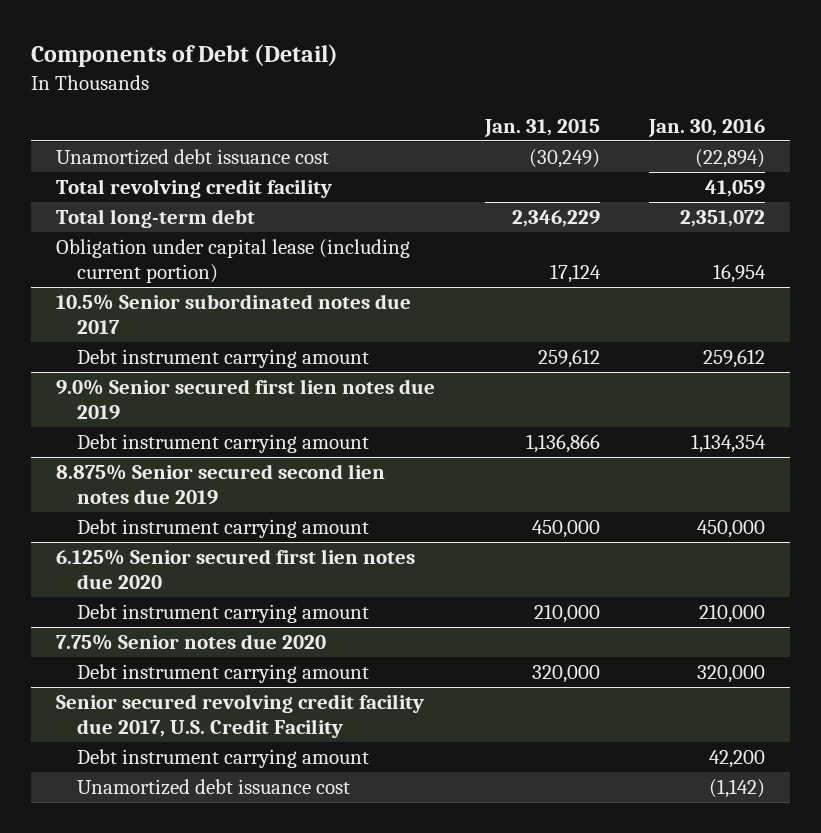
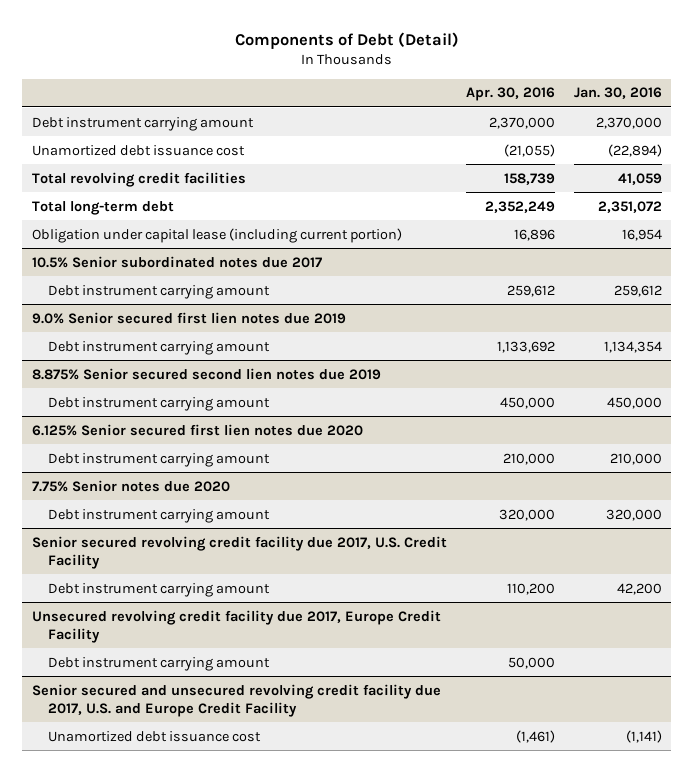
[483,118,600,137] Jan. 31, 2015 -> none
none -> [465,87,555,102] Apr. 30, 2016
none -> [31,116,254,131] Debt instrument carrying amount
[55,179,332,199] Total revolving credit facility -> [31,171,246,187] Total revolving credit facilities
none -> [31,609,441,643] Unsecured revolving credit facility due 2017, Europe Credit Facility
none -> [48,656,271,671] Debt instrument carrying amount
none -> [31,683,441,717] Senior secured and unsecured revolving credit facility due 2017, U.S. and Europe Credit Facility
[709,779,766,799] (1,142) -> [625,729,662,743] (1,141)

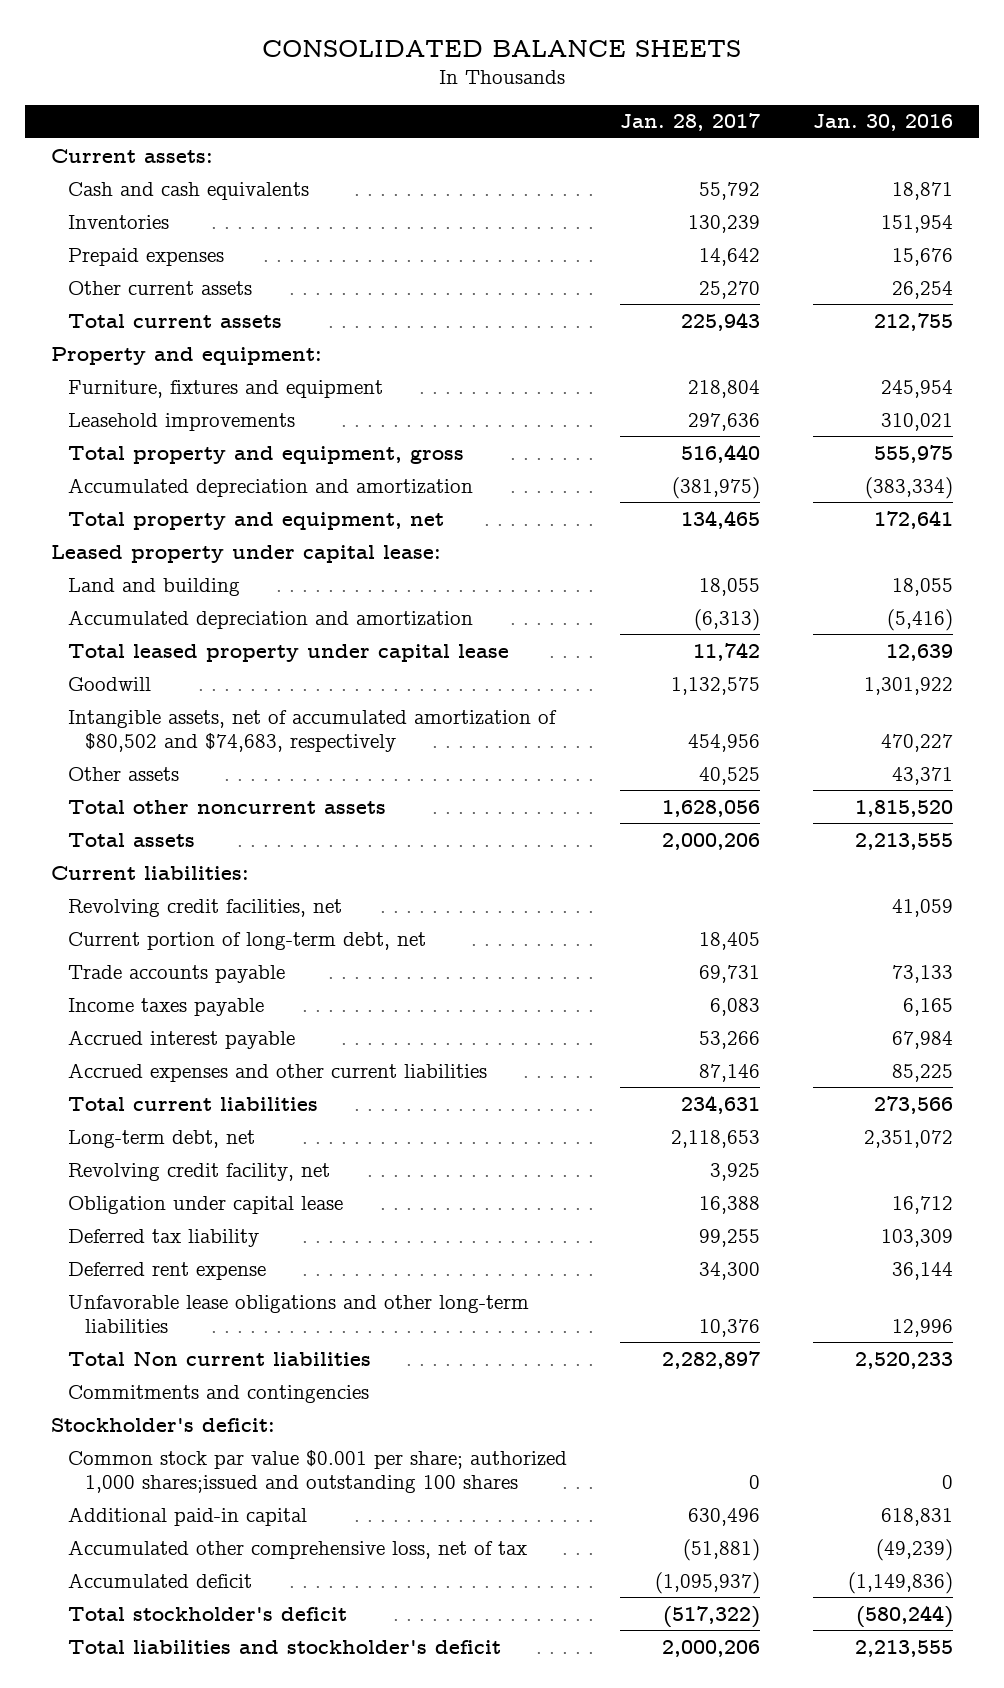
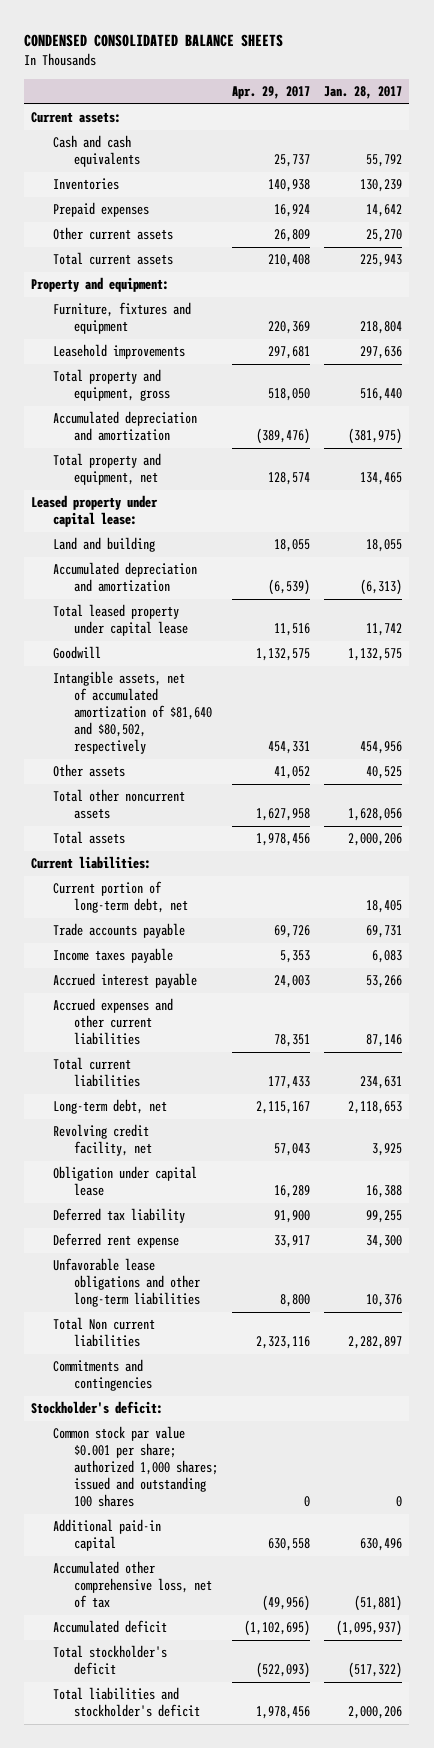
[262,39,742,57] CONSOLIDATED BALANCE SHEETS -> [24,33,284,47] CONDENSED CONSOLIDATED BALANCE SHEETS
[812,114,953,132] Jan. 30, 2016 -> none
none -> [232,86,311,100] Apr. 29, 2017
[68,709,558,752] Intangible assets, net of accumulated amortization of $80,502 and $74,683, respectively -> [52,671,213,755] Intangible assets, net of accumulated amortization of $81,640 and $80,502, respectively
[68,898,343,917] Revolving credit facilities, net -> none
[68,1449,568,1493] Common stock par value $0.001 per share; authorized 1,000 shares;issued and outstanding 100 shares -> [52,1426,219,1508] Common stock par value $0.001 per share; authorized 1,000 shares; issued and outstanding 100 shares

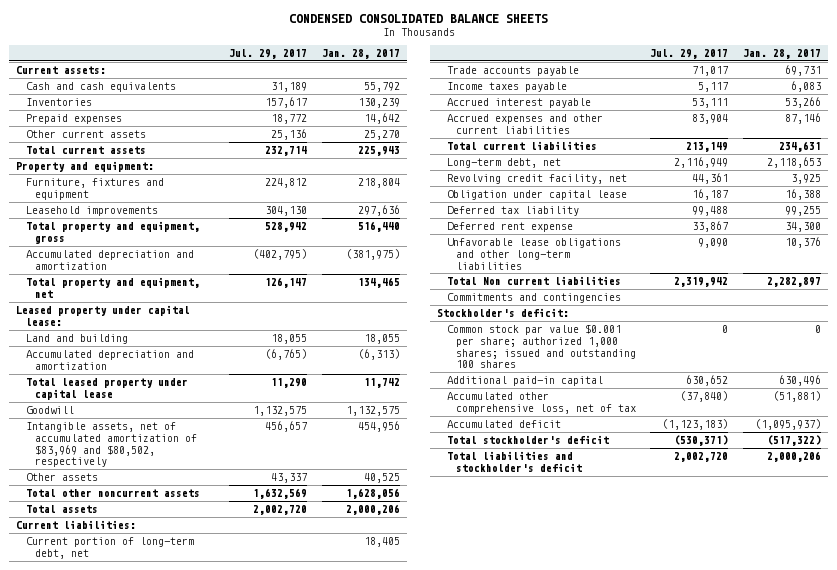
[232,86,311,100] Apr. 29, 2017 -> none
none -> [229,48,308,59] Jul. 29, 2017
[52,671,213,755] Intangible assets, net of accumulated amortization of $81,640 and $80,502, respectively -> [25,422,197,468] Intangible assets, net of accumulated amortization of $83,969 and $80,502, respectively

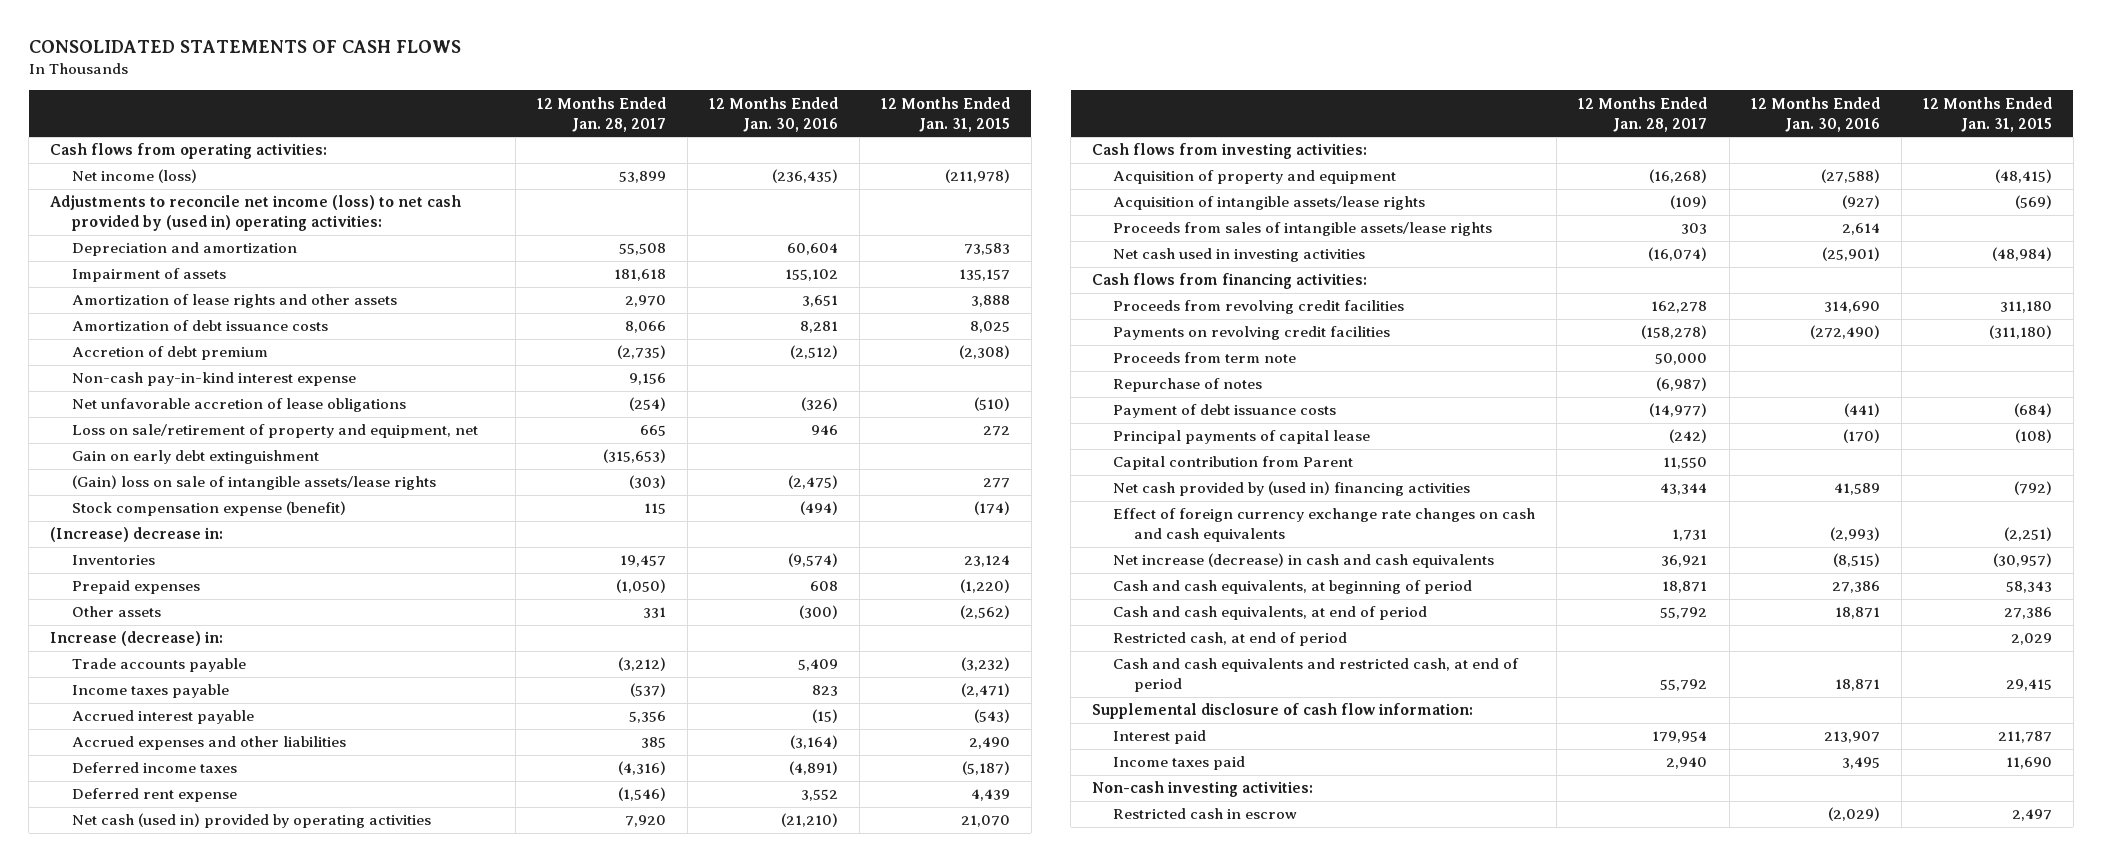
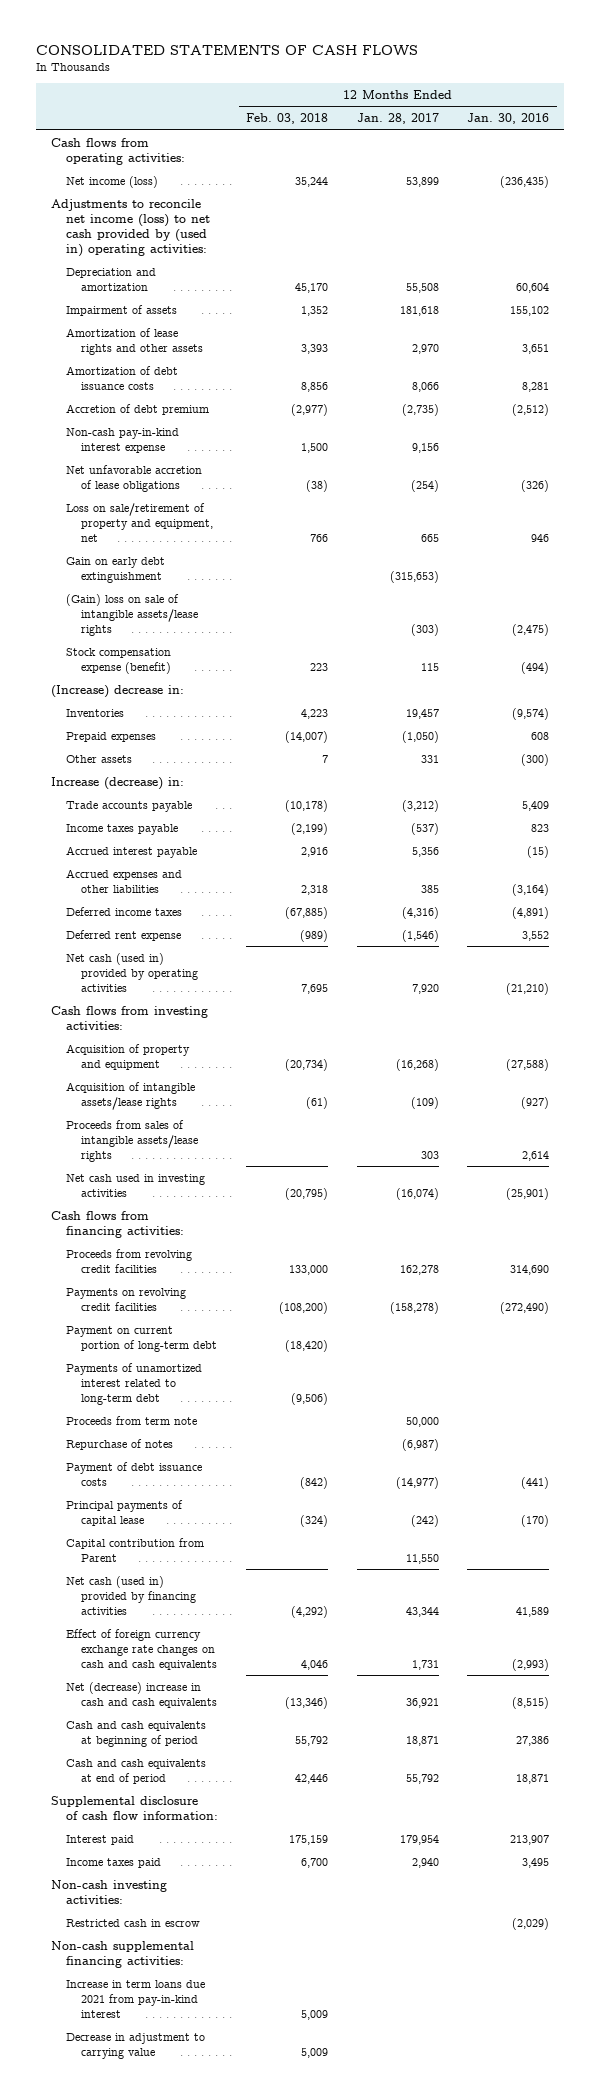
[880,96,1010,132] 12 Months Ended Jan. 31, 2015 -> none
none -> [246,113,329,125] Feb. 03, 2018
none -> [65,1325,217,1352] Payment on current portion of long-term debt
none -> [65,1362,202,1405] Payments of unamortized interest related to long-term debt
[1113,481,1471,497] Net cash provided by (used in) financing activities -> [65,1575,196,1615] Net cash (used in) provided by financing activities
[1113,632,1348,647] Restricted cash, at end of period -> none
[1113,658,1520,693] Cash and cash equivalents and restricted cash, at end of period -> none
[1113,553,1495,569] Net increase (decrease) in cash and cash equivalents -> [65,1681,217,1708] Net (decrease) increase in cash and cash equivalents
[1113,580,1473,595] Cash and cash equivalents, at beginning of period -> [65,1720,206,1747] Cash and cash equivalents at beginning of period
[1113,606,1428,621] Cash and cash equivalents, at end of period -> [65,1758,206,1784] Cash and cash equivalents at end of period
none -> [50,1940,194,1968] Non-cash supplemental financing activities:
none -> [65,1979,205,2018] Increase in term loans due 2021 from pay-in-kind interest
none -> [65,2032,205,2059] Decrease in adjustment to carrying value

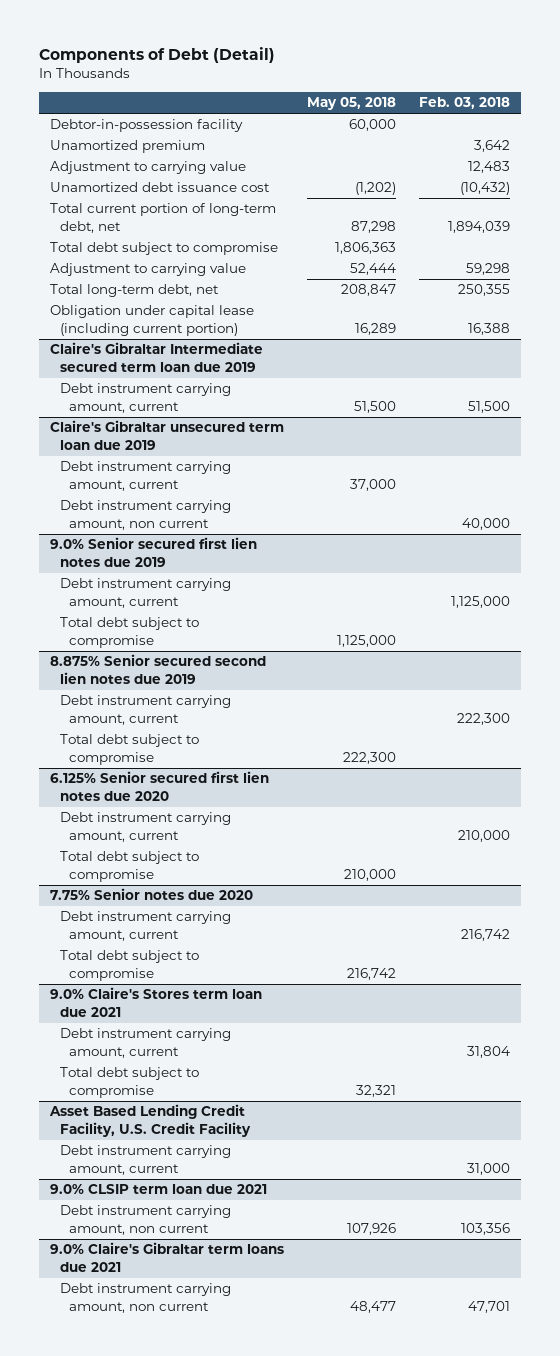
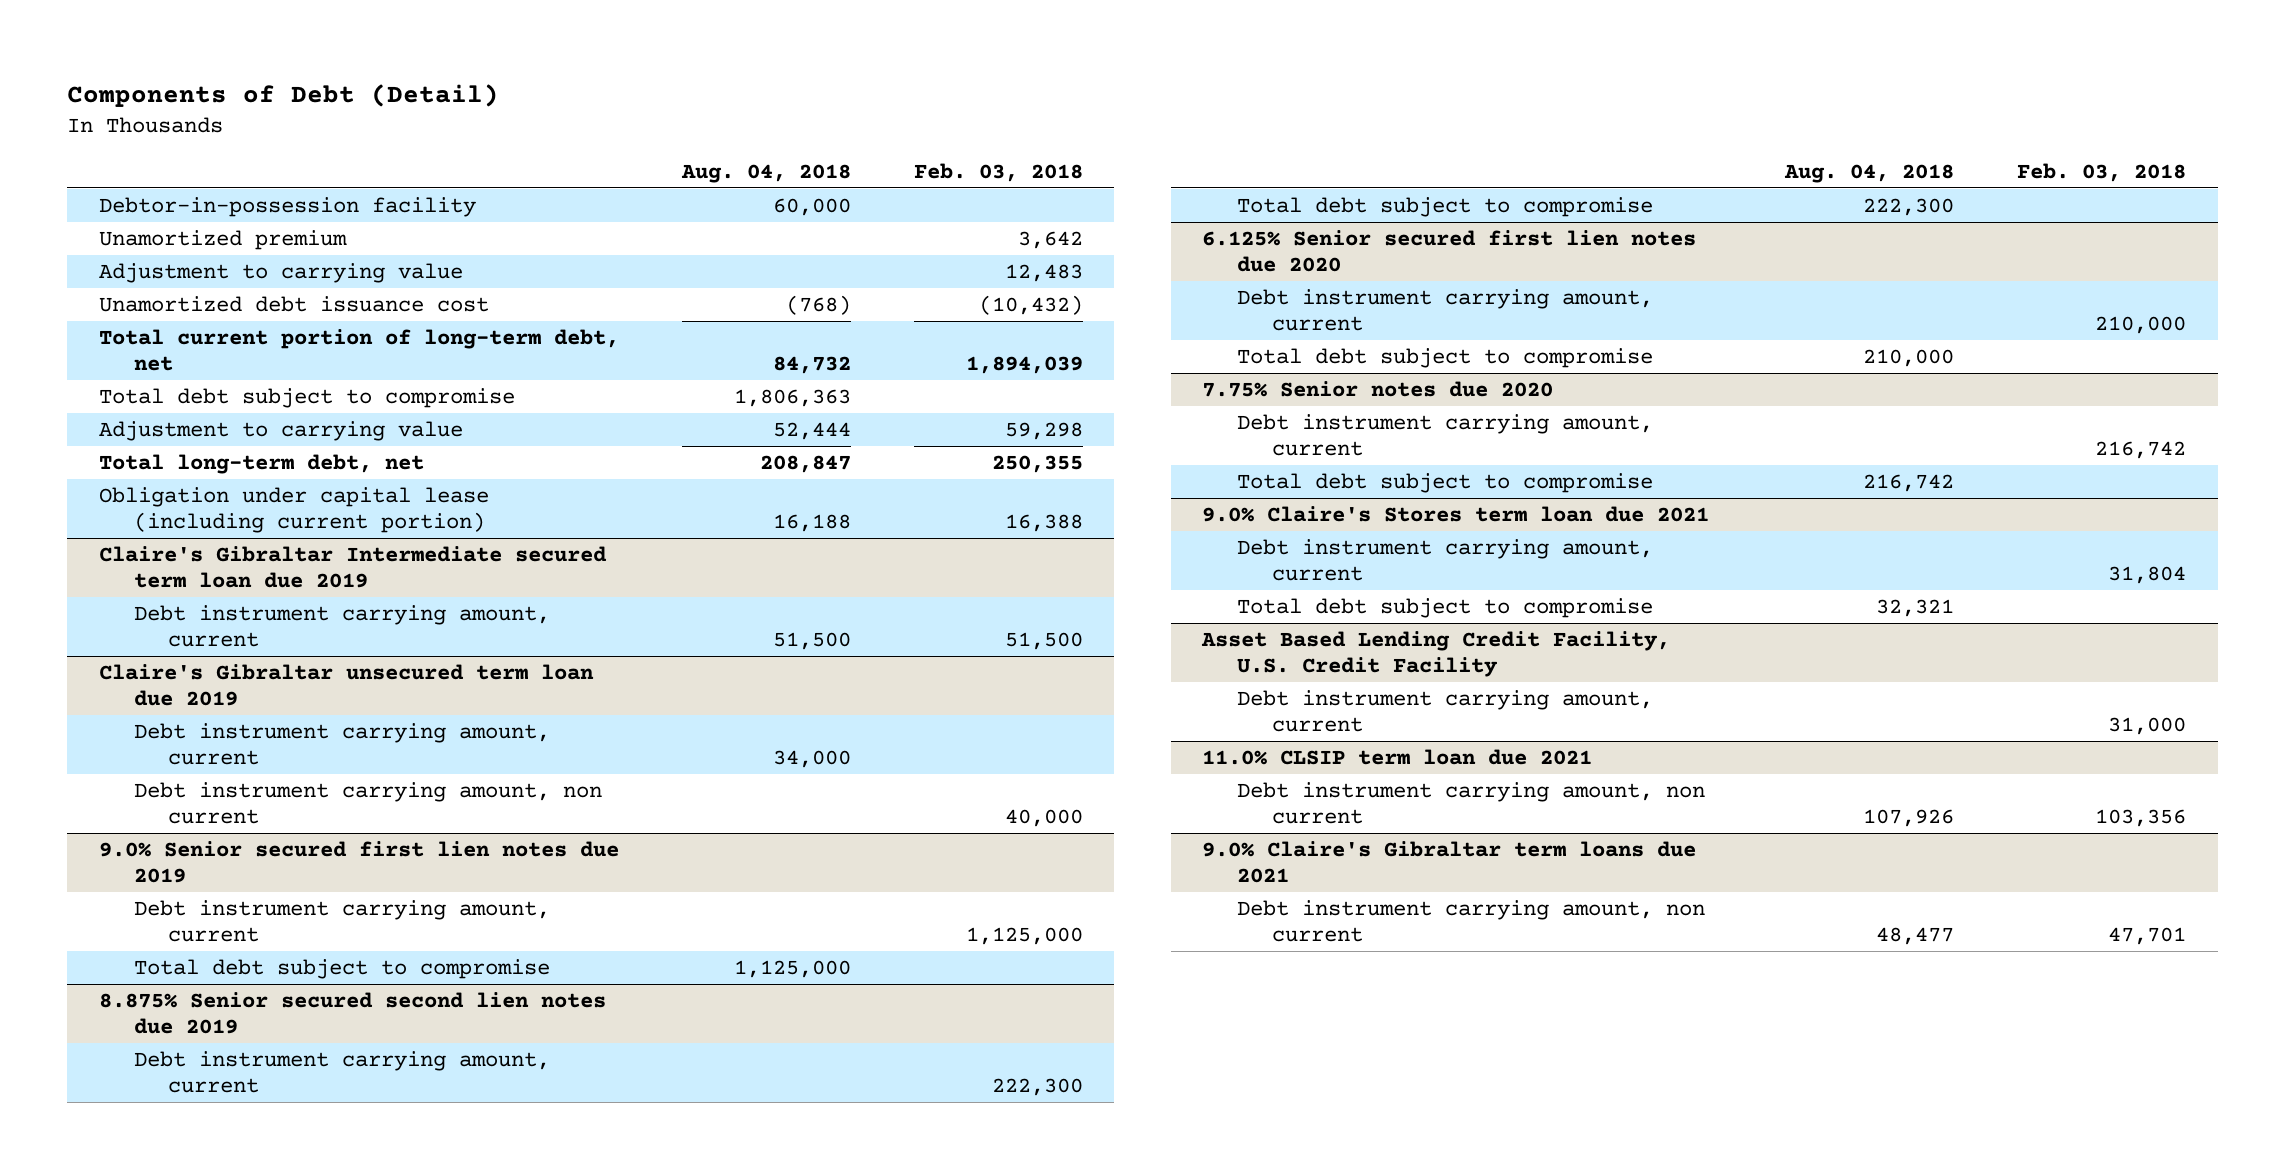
[306,97,396,111] May 05, 2018 -> none
none -> [680,163,851,183] Aug. 04, 2018
[50,1184,268,1195] 9.0% CLSIP term loan due 2021 -> [1202,748,1593,765] 11.0% CLSIP term loan due 2021

